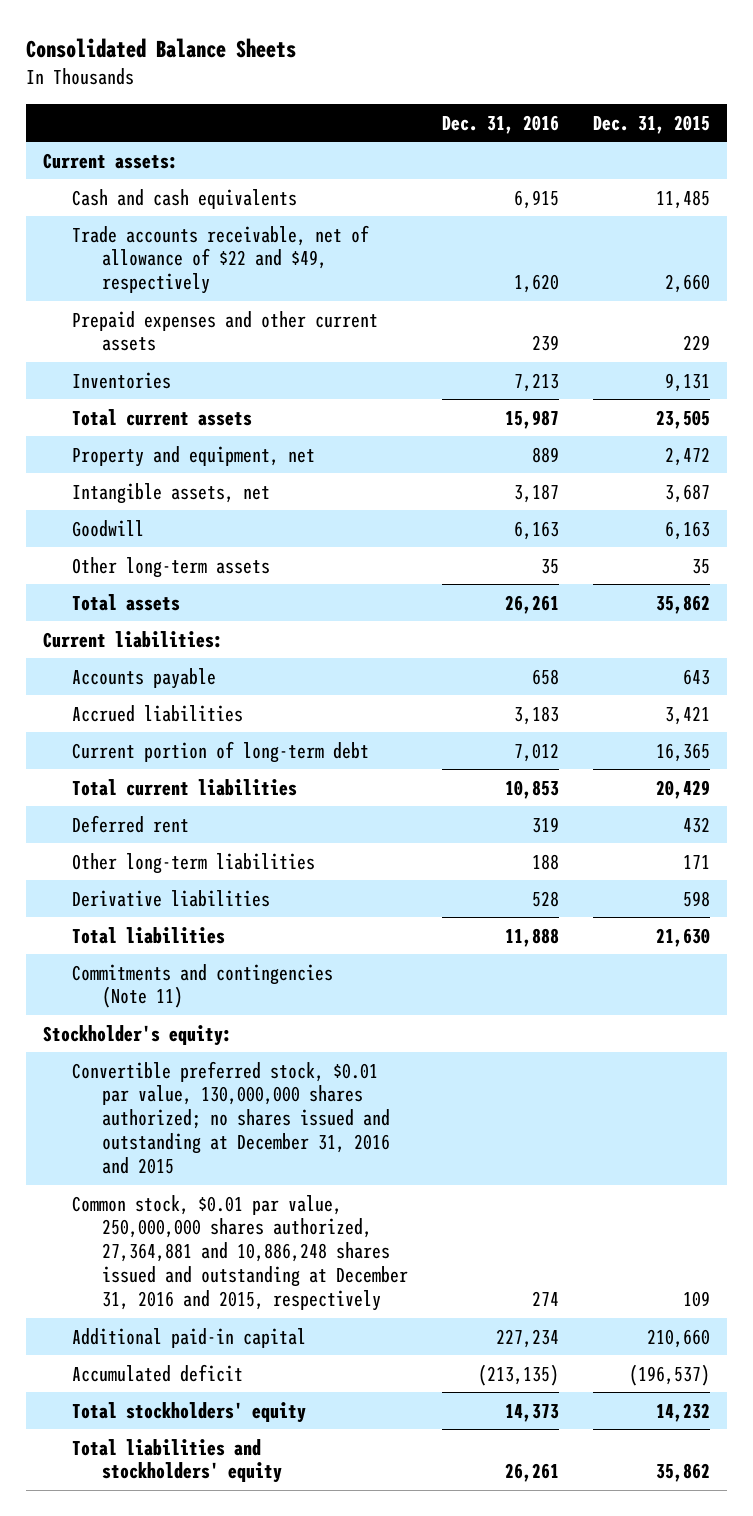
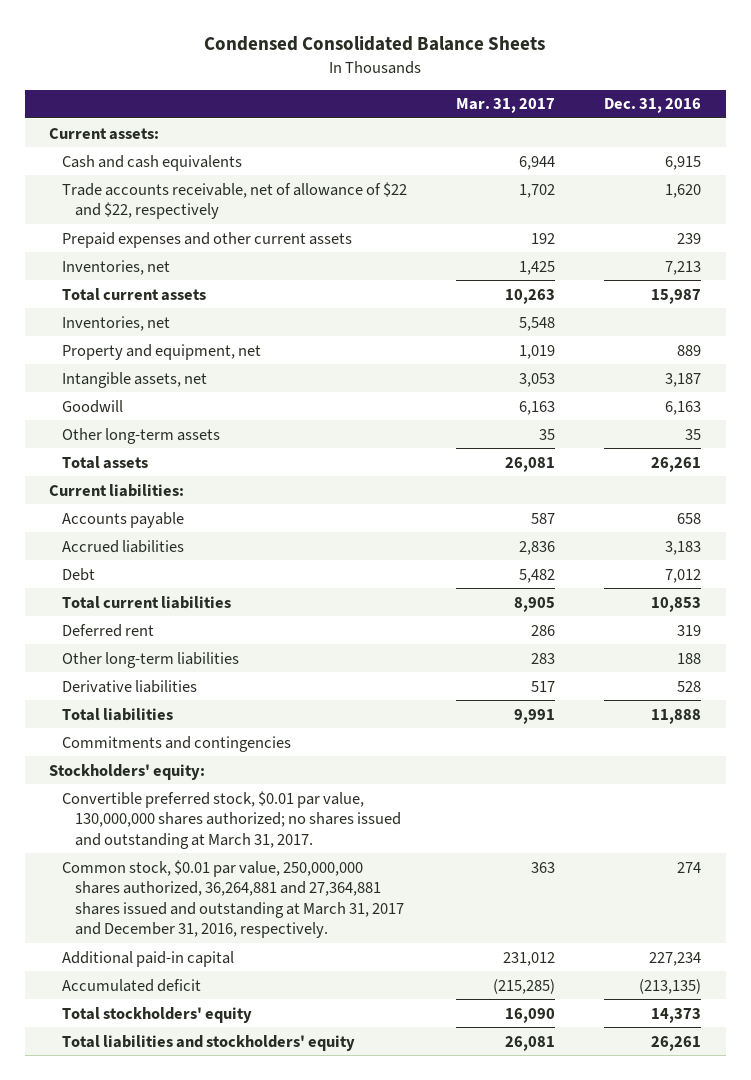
[25,37,296,58] Consolidated Balance Sheets -> [204,36,546,52] Condensed Consolidated Balance Sheets
[593,114,711,134] Dec. 31, 2015 -> none
none -> [456,98,556,114] Mar. 31, 2017
[72,224,370,295] Trade accounts receivable, net of allowance of $22 and $49, respectively -> [61,181,407,220] Trade accounts receivable, net of allowance of $22 and $22, respectively
[72,371,172,389] Inventories -> [61,259,170,275] Inventories, net
none -> [61,315,170,331] Inventories, net
[72,740,370,763] Current portion of long-term debt -> [61,567,95,581] Debt
[72,963,334,1009] Commitments and contingencies (Note 11) -> [61,735,291,752] Commitments and contingencies
[42,1024,232,1046] Stockholder's equity: -> [49,763,206,780] Stockholders' equity:
[72,1060,390,1175] Convertible preferred stock, $0.01 par value, 130,000,000 shares authorized; no shares issued and outstanding at December 31, 2016 and 2015 -> [61,790,401,849] Convertible preferred stock, $0.01 par value, 130,000,000 shares authorized; no shares issued and outstanding at March 31, 2017.
[72,1194,408,1312] Common stock, $0.01 par value, 250,000,000 shares authorized, 27,364,881 and 10,886,248 shares issued and outstanding at December 31, 2016 and 2015, respectively -> [61,859,404,938] Common stock, $0.01 par value, 250,000,000 shares authorized, 36,264,881 and 27,364,881 shares issued and outstanding at March 31, 2017 and December 31, 2016, respectively.

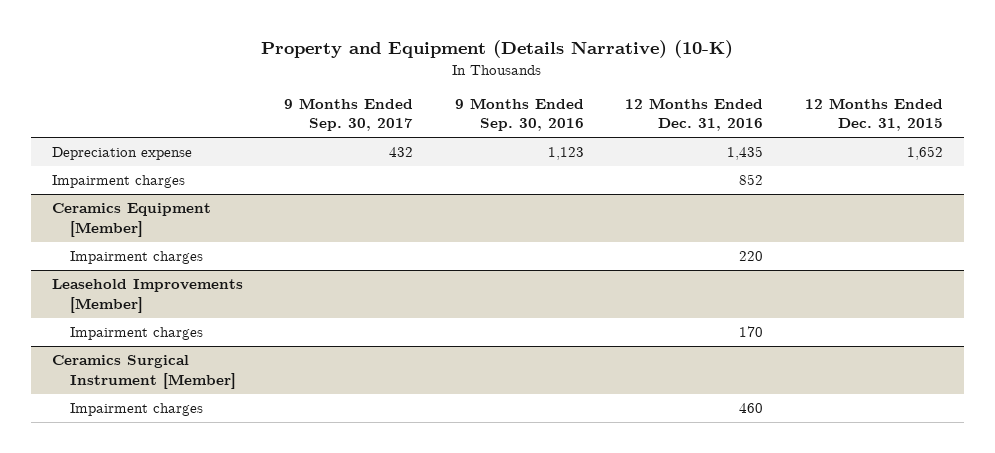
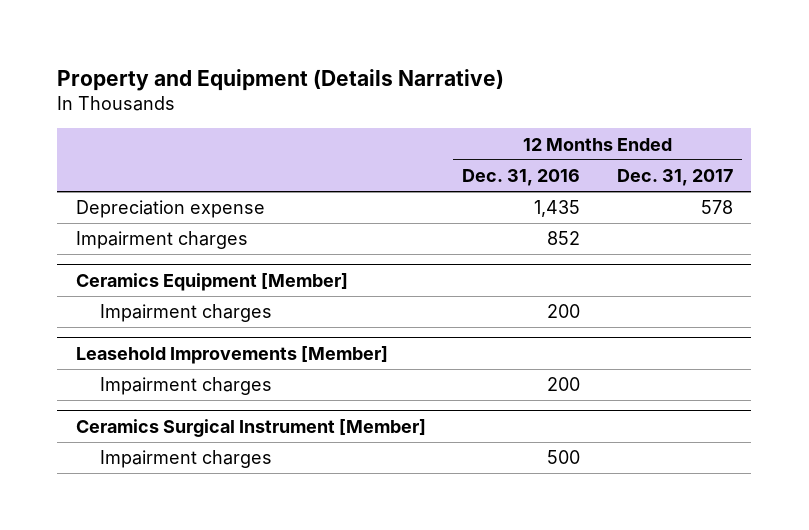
[261,40,734,59] Property and Equipment (Details Narrative) (10-K) -> [57,68,505,91] Property and Equipment (Details Narrative)
[284,98,414,132] 9 Months Ended Sep. 30, 2017 -> none
[454,98,584,132] 9 Months Ended Sep. 30, 2016 -> none
[804,98,943,132] 12 Months Ended Dec. 31, 2015 -> none
none -> [617,169,734,187] Dec. 31, 2017
[739,251,764,262] 220 -> [547,304,581,319] 200
[739,326,764,338] 170 -> [547,377,581,392] 200
[739,403,764,414] 460 -> [547,450,581,465] 500

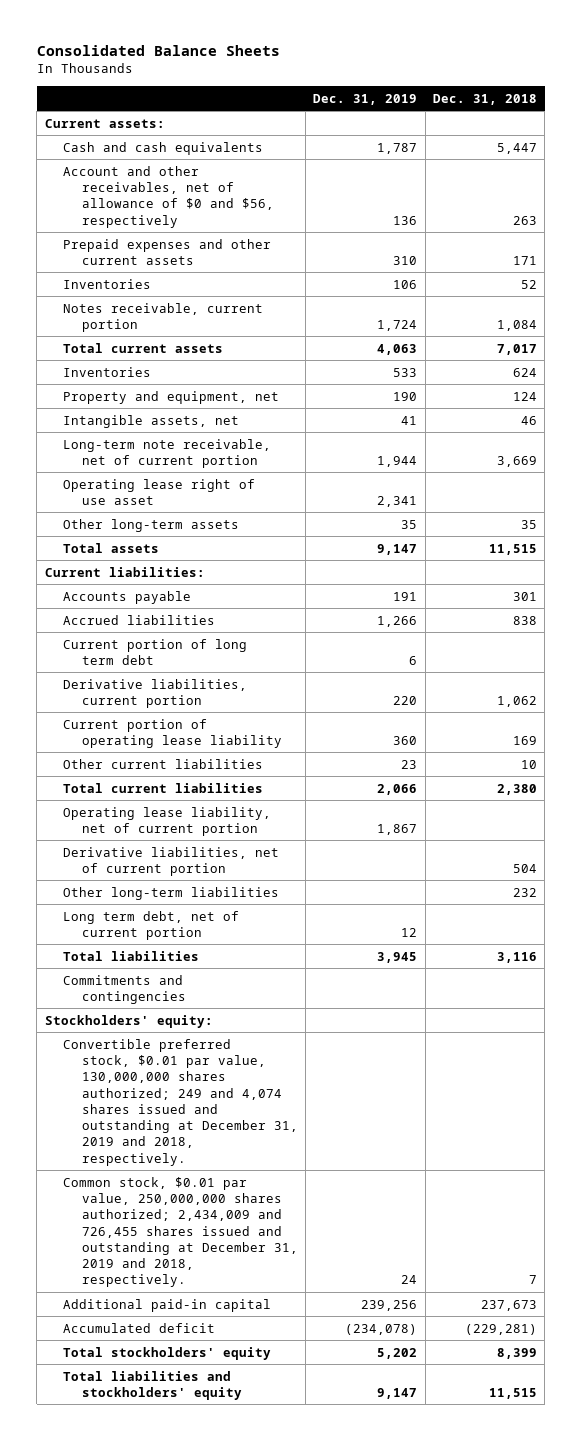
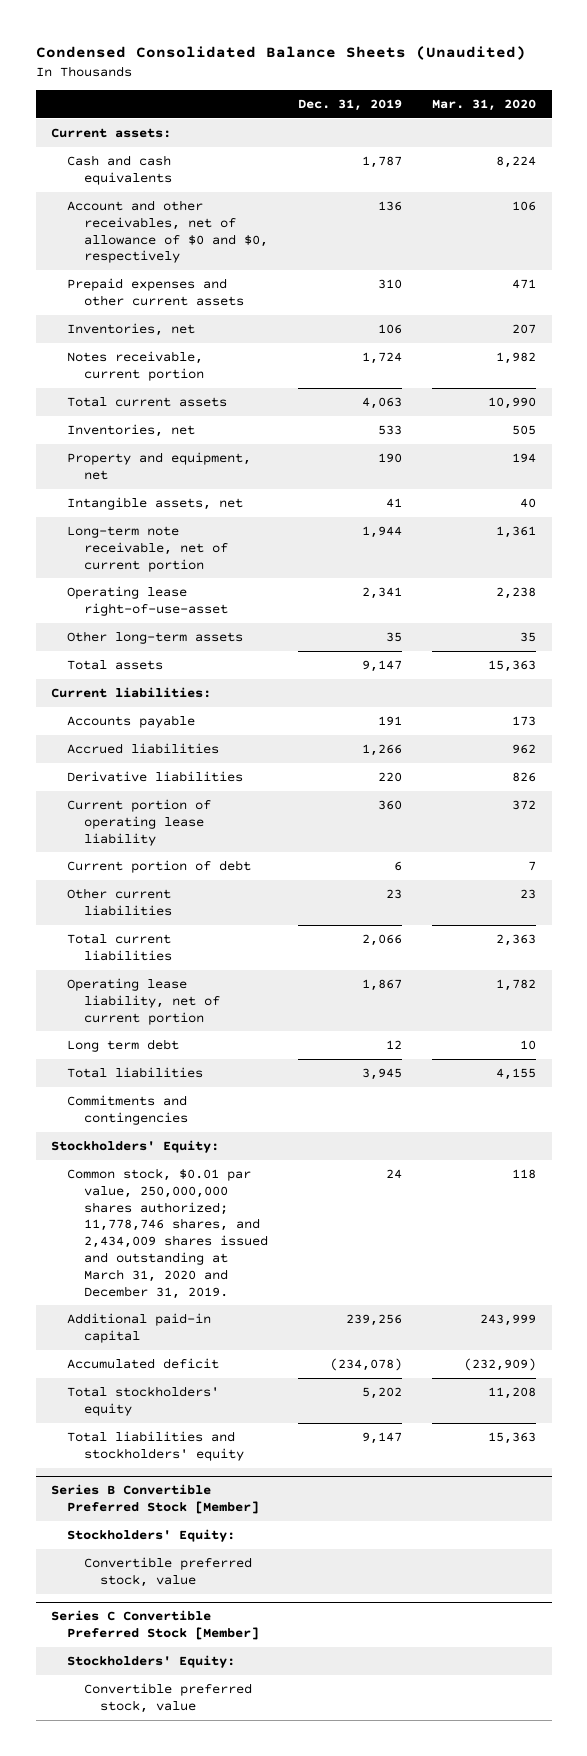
[36,45,280,57] Consolidated Balance Sheets -> [35,46,526,61] Condensed Consolidated Balance Sheets (Unaudited)
[432,93,537,105] Dec. 31, 2018 -> none
none -> [432,98,537,111] Mar. 31, 2020
[63,165,274,228] Account and other receivables, net of allowance of $0 and $56, respectively -> [67,200,268,264] Account and other receivables, net of allowance of $0 and $0, respectively
[63,278,152,289] Inventories -> [67,323,196,337] Inventories, net
[63,366,152,377] Inventories -> [67,424,196,438] Inventories, net
[63,478,256,505] Operating lease right of use asset -> [67,586,228,616] Operating lease right-of-use-asset
[63,638,248,665] Current portion of long term debt -> none
[63,678,248,708] Derivative liabilities, current portion -> [67,771,244,783] Derivative liabilities
none -> [67,860,252,874] Current portion of debt
[63,846,280,876] Derivative liabilities, net of current portion -> none
[63,886,280,900] Other long-term liabilities -> none
[63,910,240,940] Long term debt, net of current portion -> [67,1039,180,1053] Long term debt
[63,1038,298,1166] Convertible preferred stock, $0.01 par value, 130,000,000 shares authorized; 249 and 4,074 shares issued and outstanding at December 31, 2019 and 2018, respectively. -> none
[44,1014,213,1028] Stockholders' equity: -> [50,1140,219,1154] Stockholders' Equity:
[63,1176,298,1288] Common stock, $0.01 par value, 250,000,000 shares authorized; 2,434,009 and 726,455 shares issued and outstanding at December 31, 2019 and 2018, respectively. -> [67,1168,268,1299] Common stock, $0.01 par value, 250,000,000 shares authorized; 11,778,746 shares, and 2,434,009 shares issued and outstanding at March 31, 2020 and December 31, 2019.
none -> [50,1484,260,1515] Series B Convertible Preferred Stock [Member]
none -> [67,1529,236,1543] Stockholders' Equity:
none -> [83,1557,252,1587] Convertible preferred stock, value
none -> [50,1610,260,1641] Series C Convertible Preferred Stock [Member]
none -> [67,1655,236,1669] Stockholders' Equity:
none -> [83,1683,252,1713] Convertible preferred stock, value

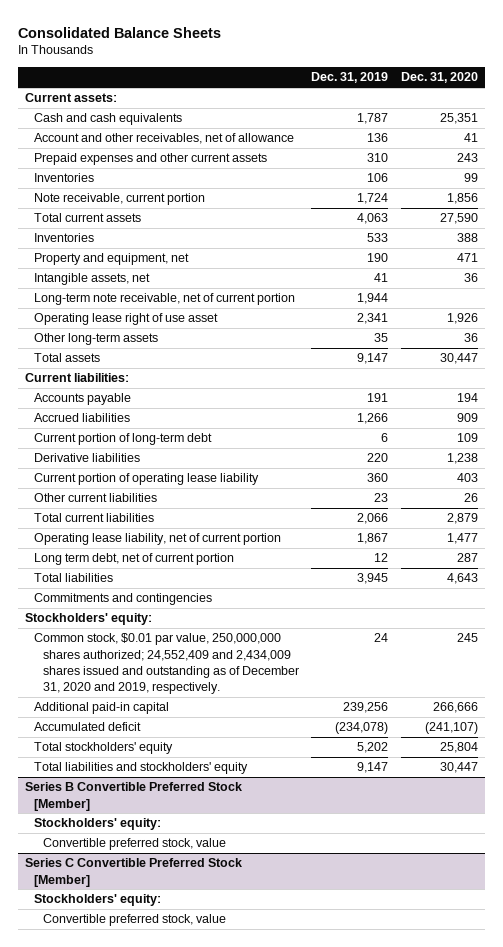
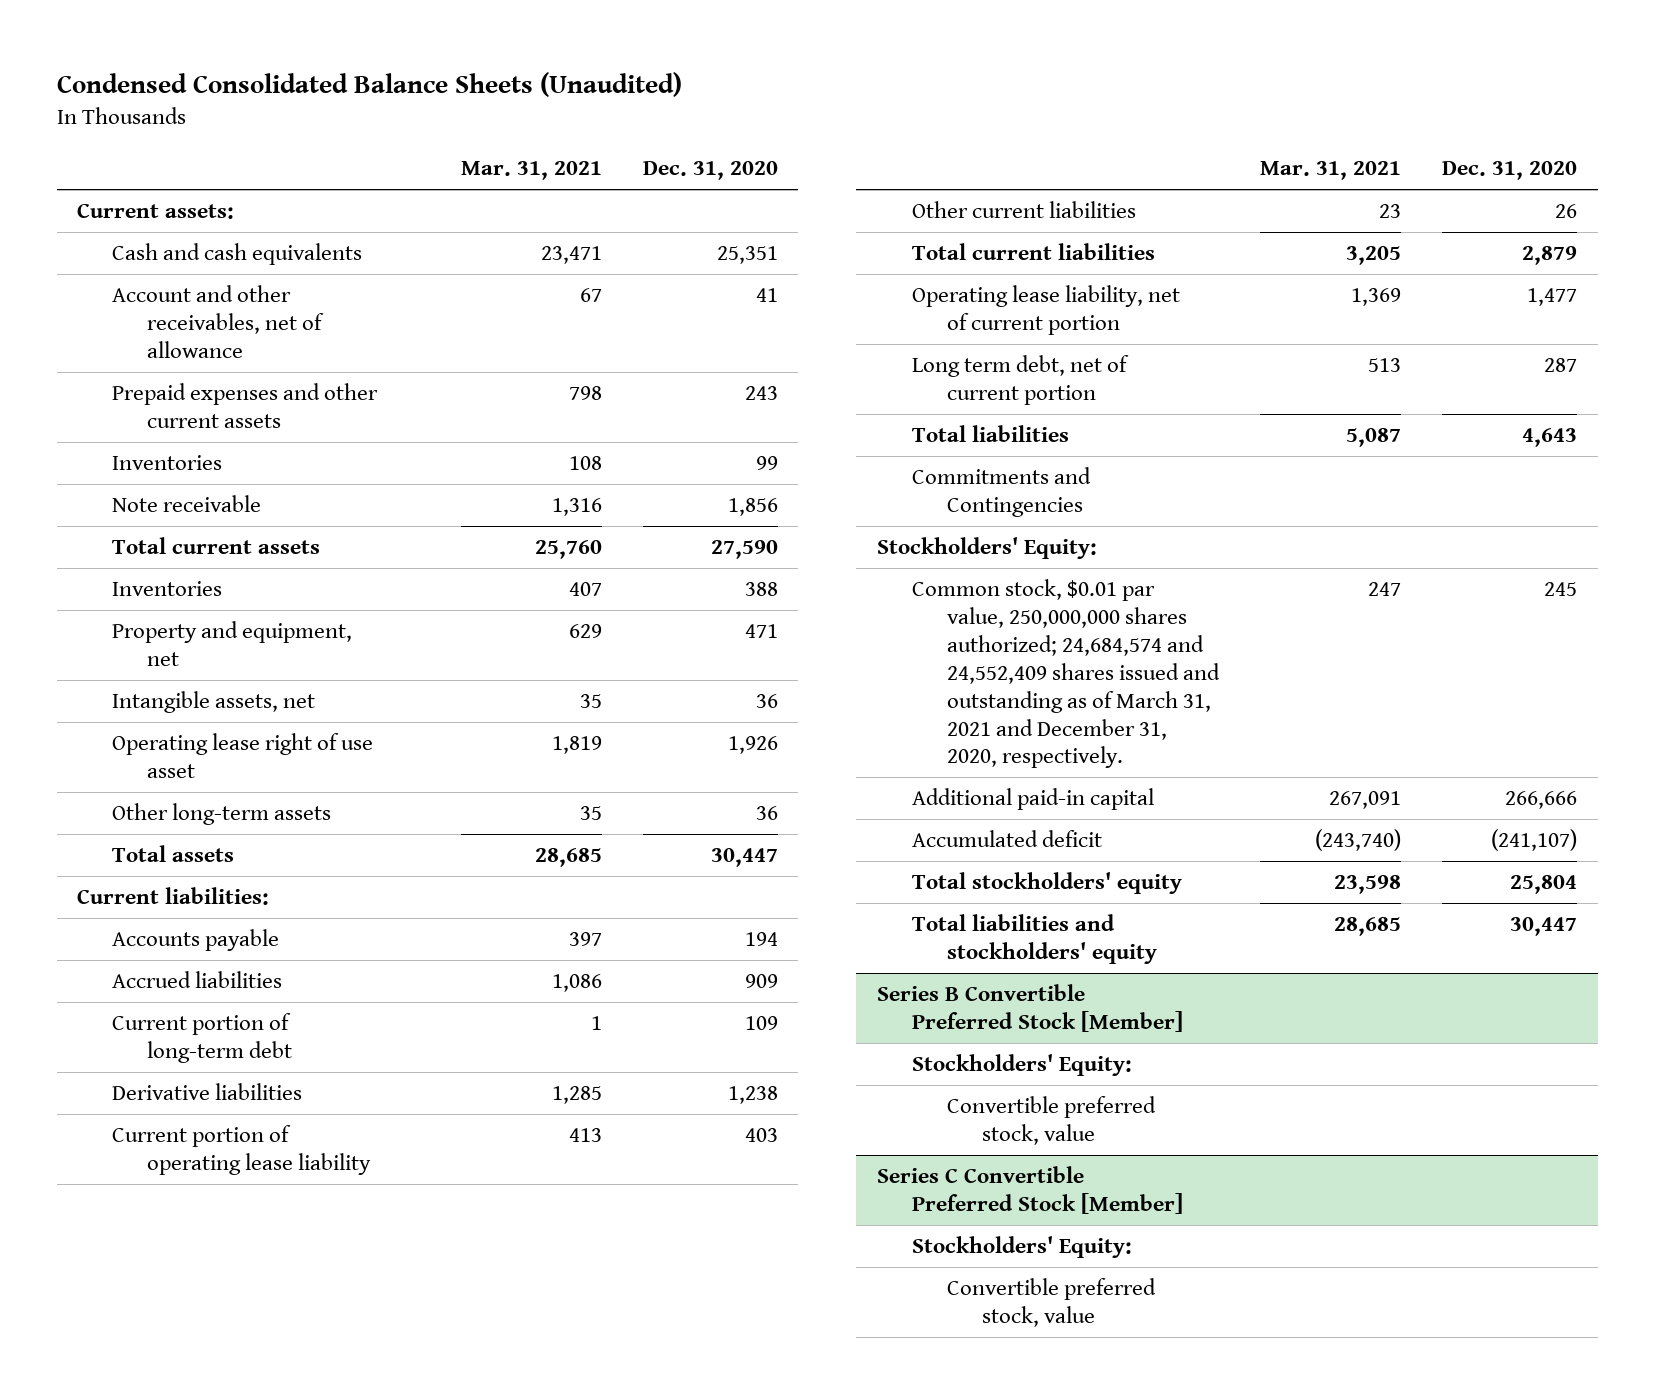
[18,26,222,38] Consolidated Balance Sheets -> [56,71,682,97] Condensed Consolidated Balance Sheets (Unaudited)
[311,72,389,84] Dec. 31, 2019 -> none
none -> [460,161,602,181] Mar. 31, 2021
[33,193,205,206] Note receivable, current portion -> [112,495,262,513] Note receivable
[33,293,295,306] Long-term note receivable, net of current portion -> none
[33,593,212,606] Commitments and contingencies -> [911,467,1091,518] Commitments and Contingencies
[24,613,152,626] Stockholders' equity: -> [876,537,1097,560] Stockholders' Equity:
[33,633,299,694] Common stock, $0.01 par value, 250,000,000 shares authorized; 24,552,409 and 2,434,009 shares issued and outstanding as of December 31, 2020 and 2019, respectively. -> [911,579,1220,769] Common stock, $0.01 par value, 250,000,000 shares authorized; 24,684,574 and 24,552,409 shares issued and outstanding as of March 31, 2021 and December 31, 2020, respectively.
[33,818,161,831] Stockholders' equity: -> [911,1054,1132,1077] Stockholders' Equity:
[33,894,161,907] Stockholders' equity: -> [911,1236,1132,1259] Stockholders' Equity:

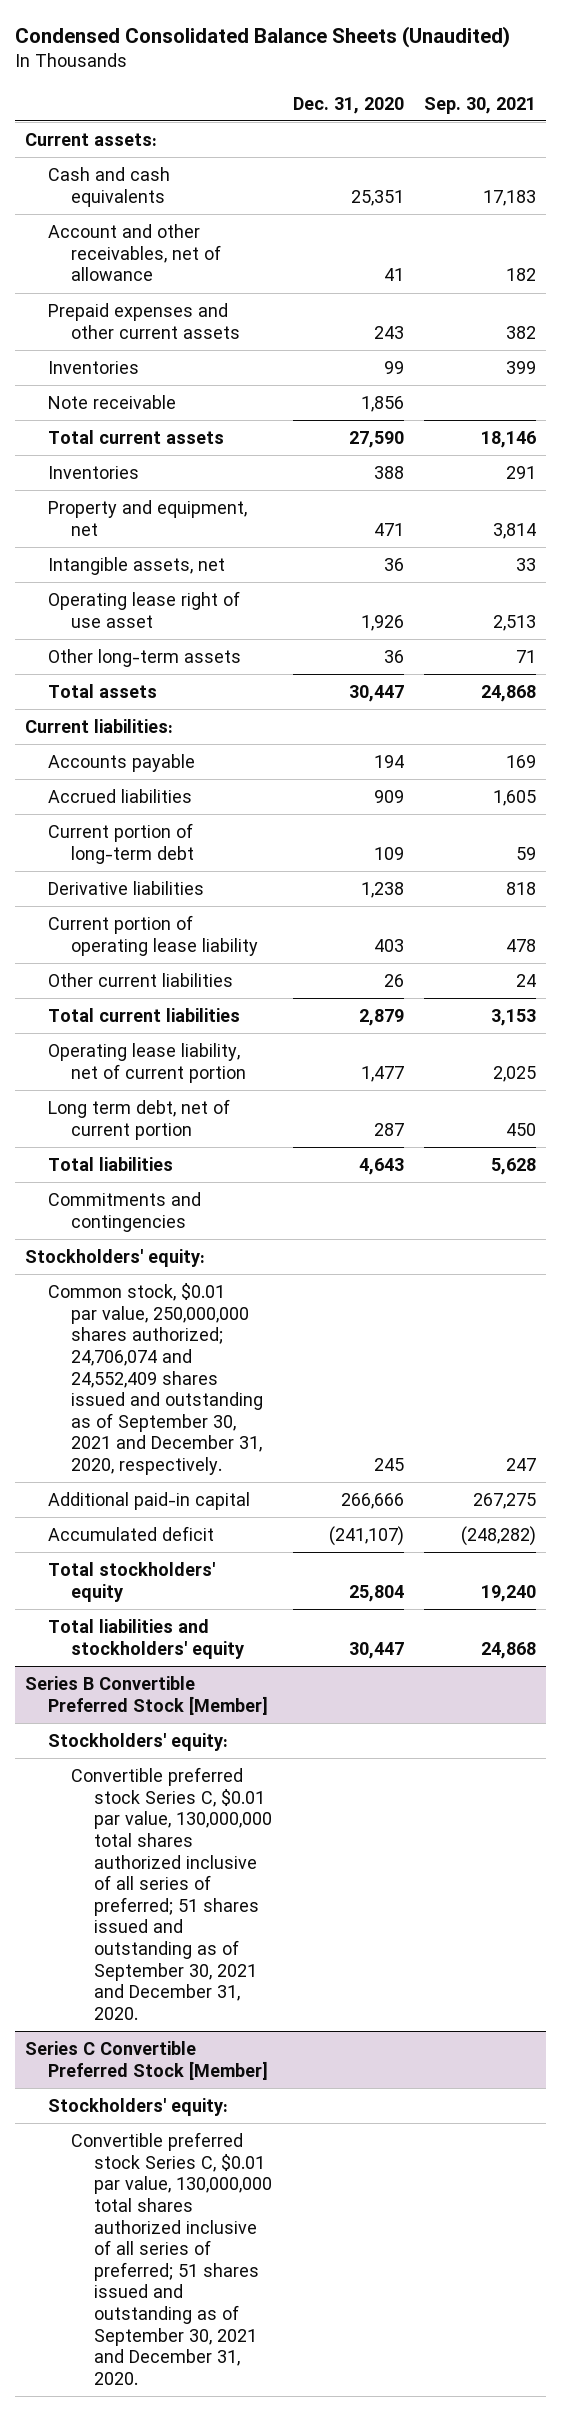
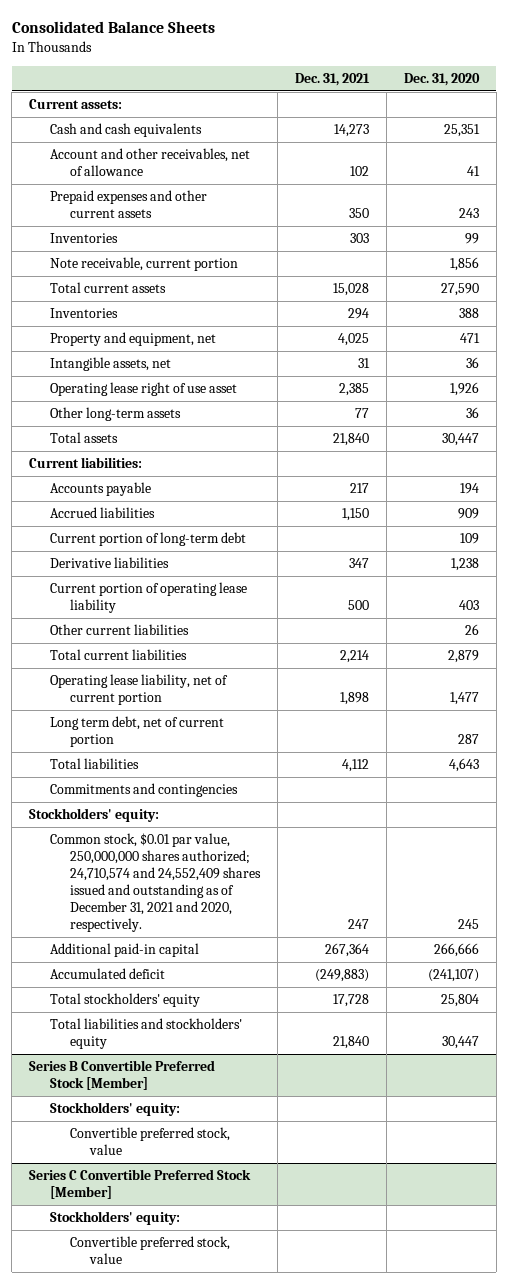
[15,26,511,49] Condensed Consolidated Balance Sheets (Unaudited) -> [11,21,215,34] Consolidated Balance Sheets
[424,96,537,114] Sep. 30, 2021 -> none
none -> [294,72,370,86] Dec. 31, 2021
[48,395,177,410] Note receivable -> [49,257,238,272] Note receivable, current portion
[48,1283,264,1475] Common stock, $0.01 par value, 250,000,000 shares authorized; 24,706,074 and 24,552,409 shares issued and outstanding as of September 30, 2021 and December 31, 2020, respectively. -> [49,833,261,933] Common stock, $0.01 par value, 250,000,000 shares authorized; 24,710,574 and 24,552,409 shares issued and outstanding as of December 31, 2021 and 2020, respectively.
[71,1767,272,2020] Convertible preferred stock Series C, $0.01 par value, 130,000,000 total shares authorized inclusive of all series of preferred; 51 shares issued and outstanding as of September 30, 2021 and December 31, 2020. -> [69,1127,230,1156] Convertible preferred stock, value
[71,2132,272,2385] Convertible preferred stock Series C, $0.01 par value, 130,000,000 total shares authorized inclusive of all series of preferred; 51 shares issued and outstanding as of September 30, 2021 and December 31, 2020. -> [69,1236,230,1265] Convertible preferred stock, value

